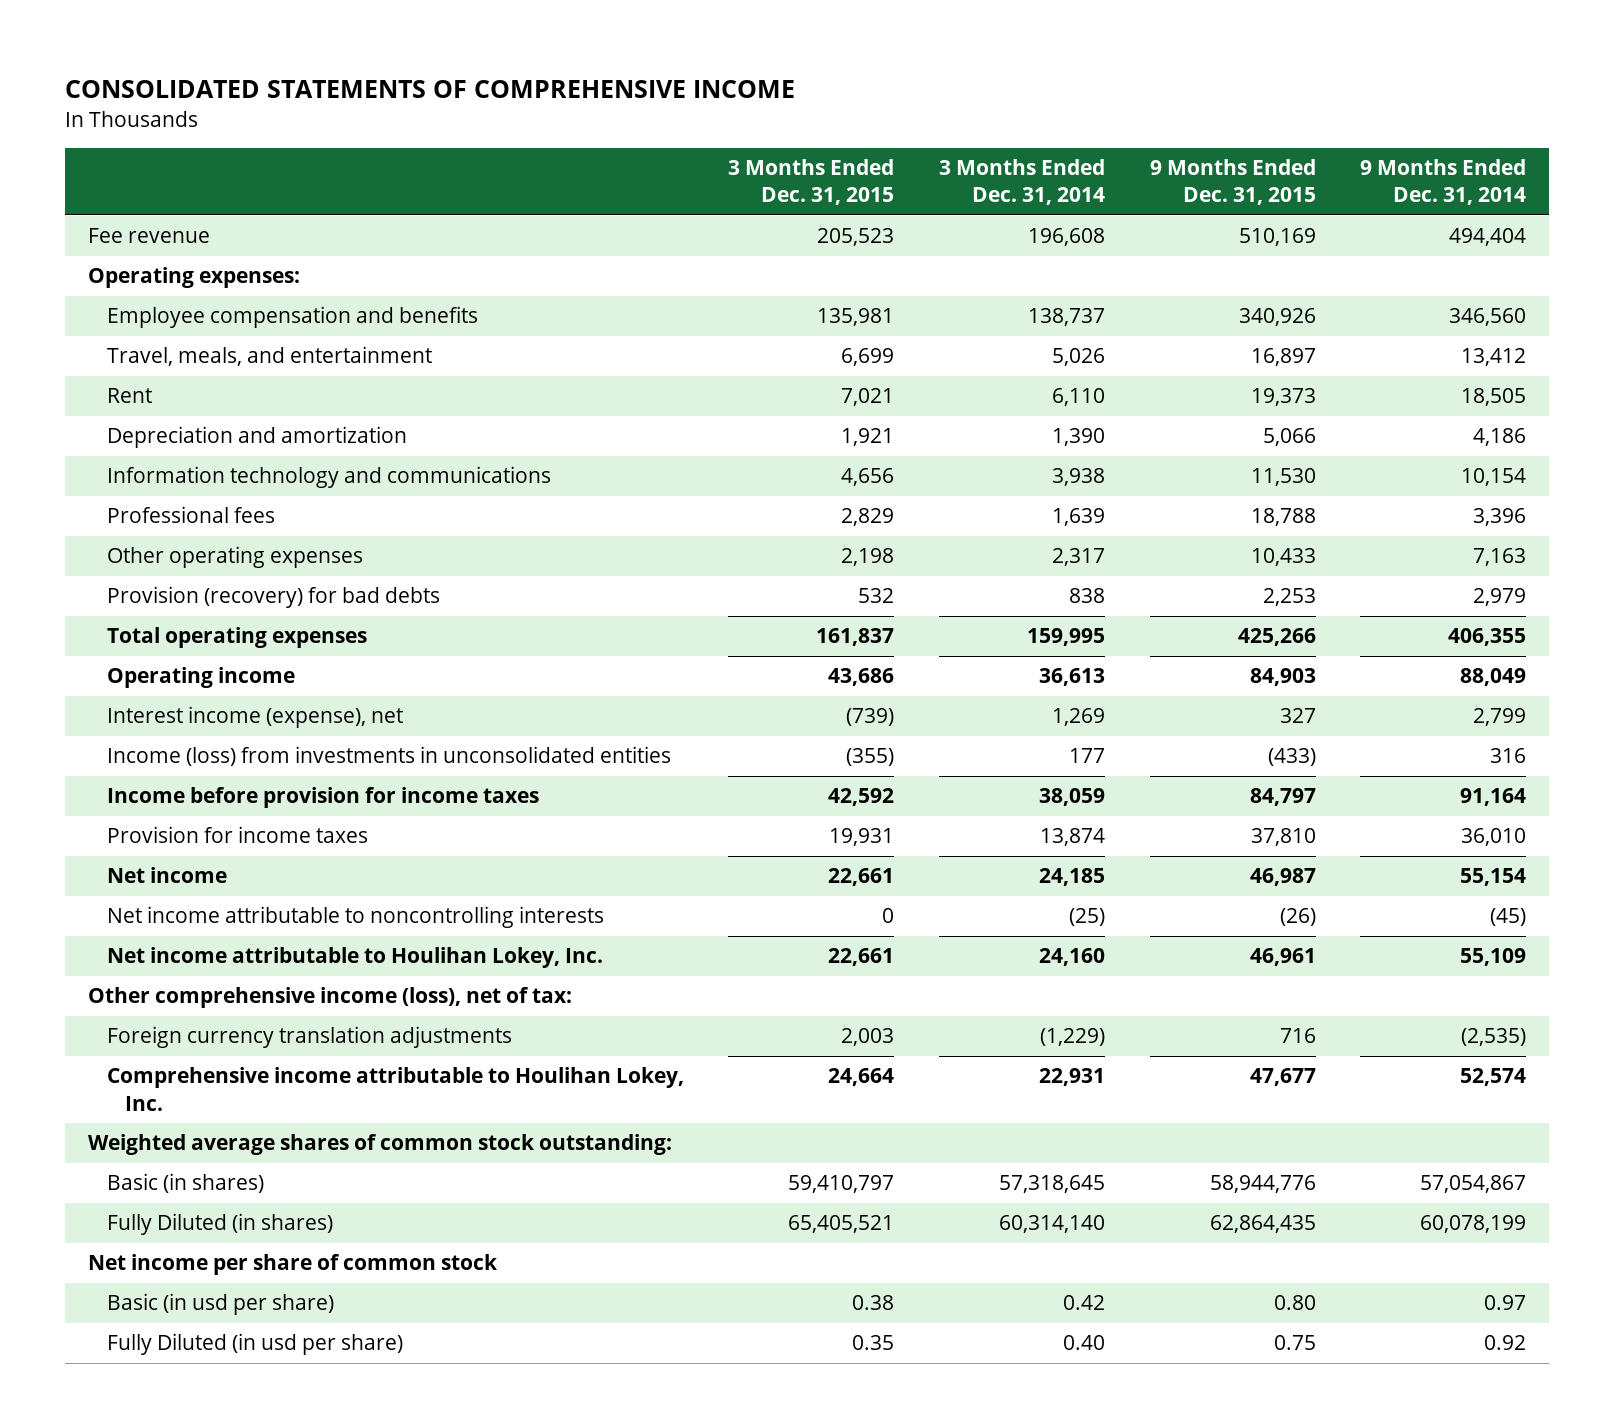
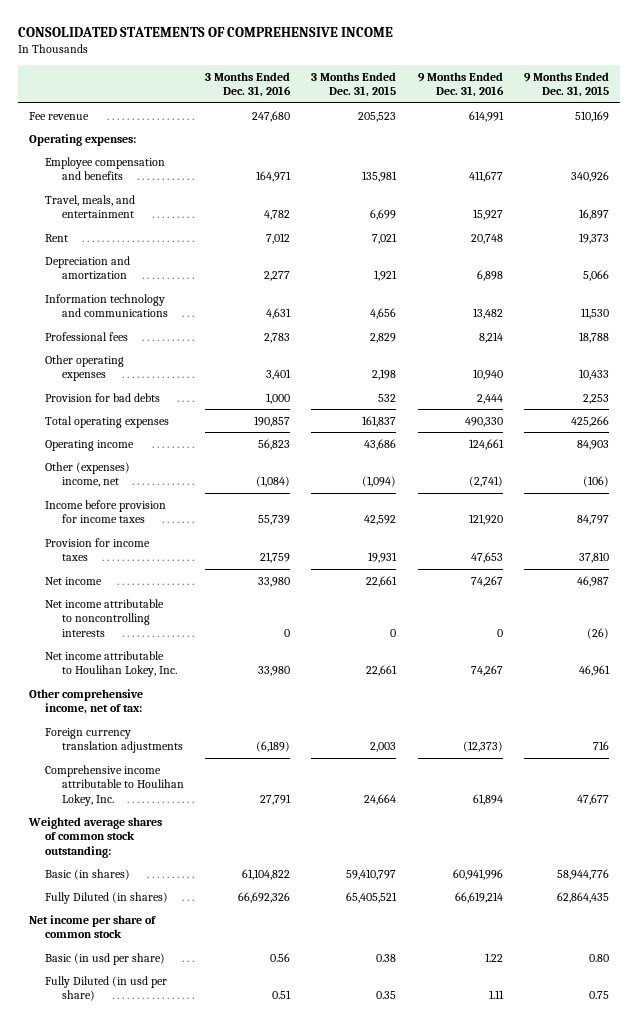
[939,158,1106,206] 3 Months Ended Dec. 31, 2014 -> none
[1360,158,1527,206] 9 Months Ended Dec. 31, 2014 -> none
none -> [205,71,292,98] 3 Months Ended Dec. 31, 2016
none -> [417,71,504,98] 9 Months Ended Dec. 31, 2016
[106,586,440,609] Provision (recovery) for bad debts -> [45,392,161,402] Provision for bad debts
[106,706,403,729] Interest income (expense), net -> none
[106,746,671,767] Income (loss) from investments in unconsolidated entities -> none
none -> [45,461,131,488] Other (expenses) income, net
[87,987,572,1009] Other comprehensive income (loss), net of tax: -> [28,688,143,715] Other comprehensive income, net of tax:

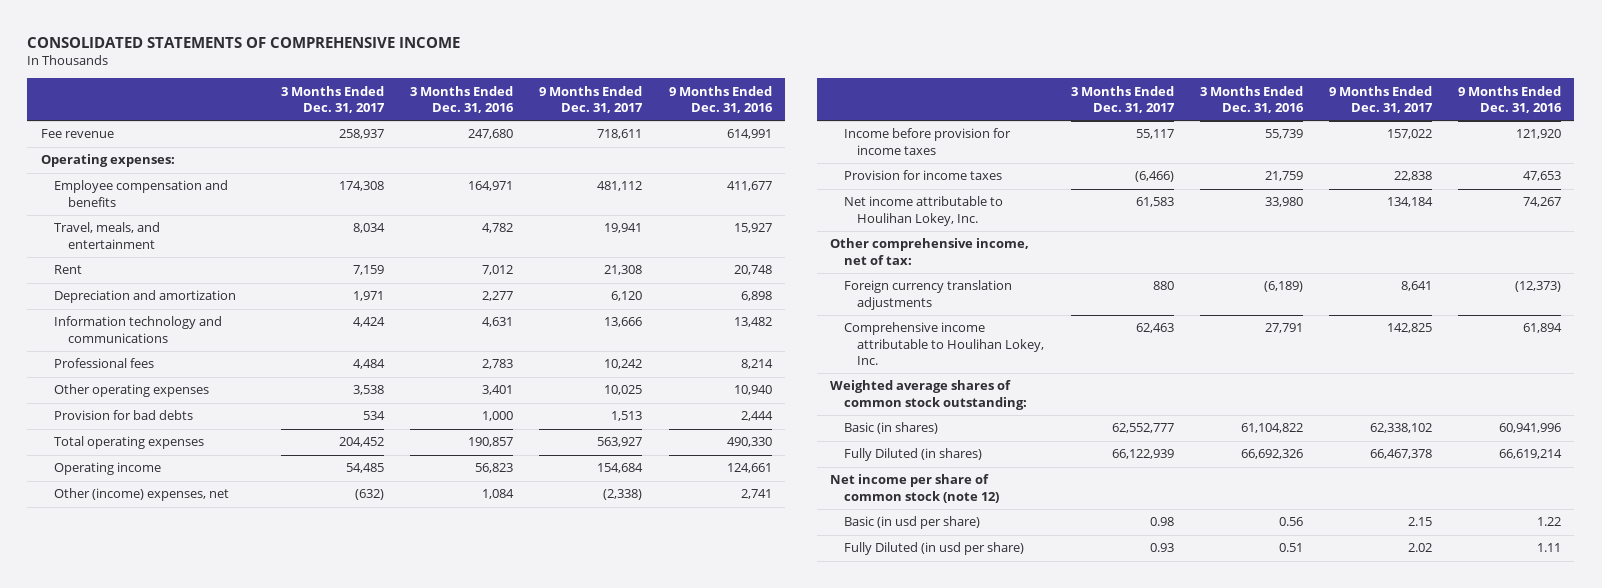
[311,71,397,98] 3 Months Ended Dec. 31, 2015 -> none
[523,71,609,98] 9 Months Ended Dec. 31, 2015 -> none
none -> [280,85,385,113] 3 Months Ended Dec. 31, 2017
none -> [539,85,644,113] 9 Months Ended Dec. 31, 2017
[45,461,131,488] Other (expenses) income, net -> [54,488,230,502] Other (income) expenses, net
[256,476,291,488] (1,084) -> [482,489,515,500] 1,084
[468,476,503,488] (2,741) -> [740,489,772,500] 2,741
[45,576,103,585] Net income -> none
[45,598,165,637] Net income attributable to noncontrolling interests -> none
[28,914,156,939] Net income per share of common stock -> [830,474,999,503] Net income per share of common stock (note 12)

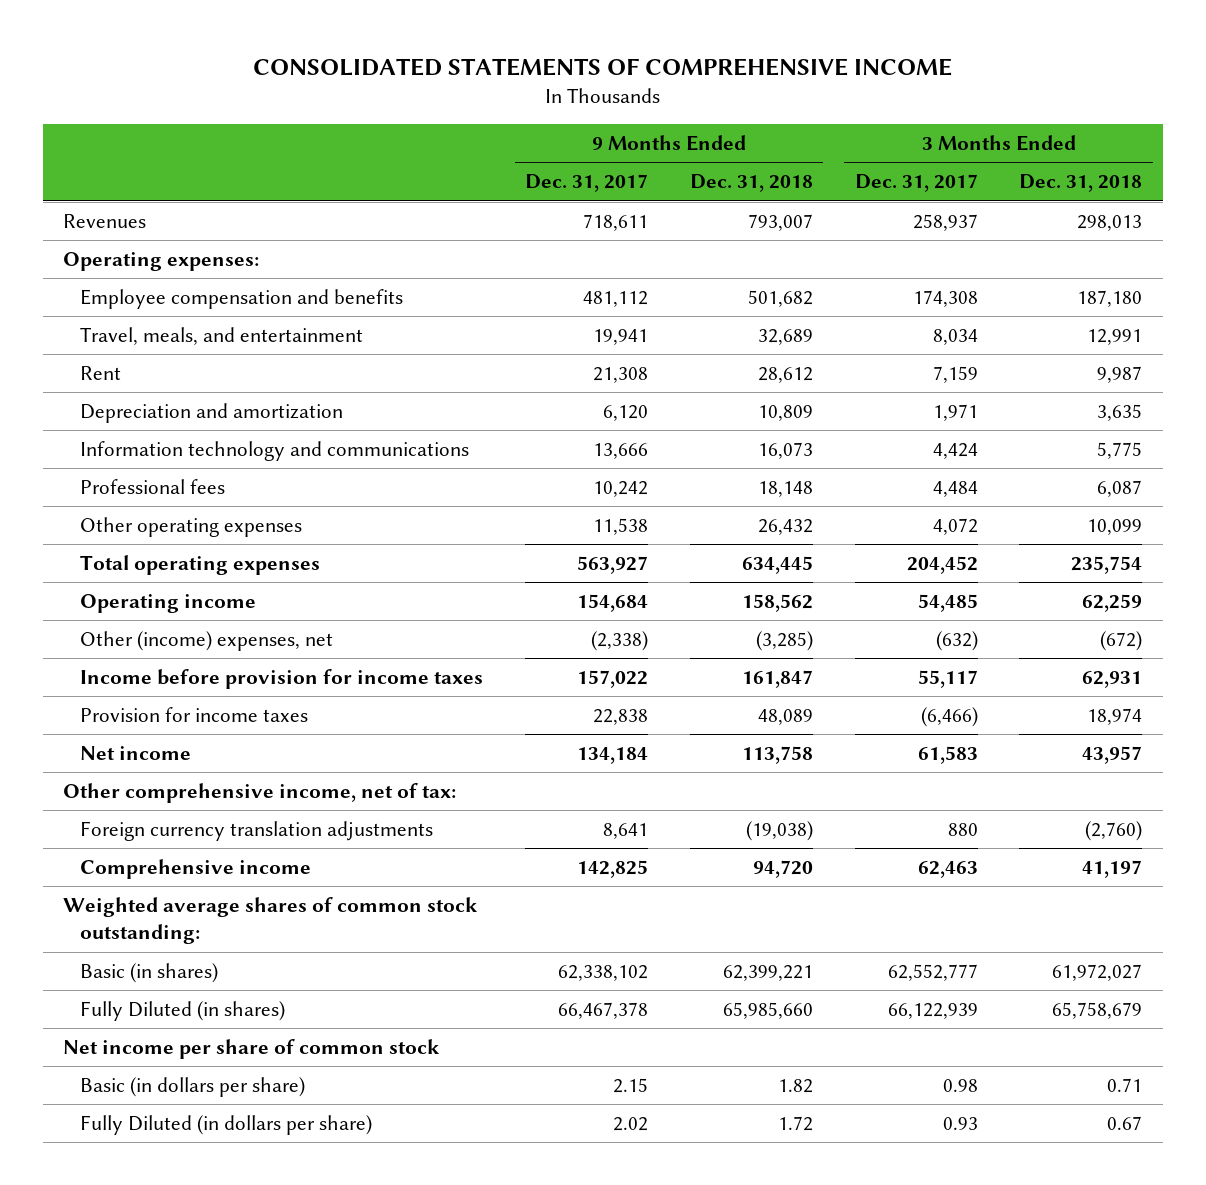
[410,85,515,113] 3 Months Ended Dec. 31, 2016 -> none
[668,85,773,113] 9 Months Ended Dec. 31, 2016 -> none
none -> [689,174,813,193] Dec. 31, 2018
none -> [1019,174,1143,193] Dec. 31, 2018
[40,129,114,139] Fee revenue -> [63,213,147,228] Revenues
[54,410,194,421] Provision for bad debts -> none
[352,385,384,396] 3,538 -> [932,517,978,535] 4,072
[604,385,643,396] 10,025 -> [593,517,649,535] 11,538
[843,196,1003,226] Net income attributable to Houlihan Lokey, Inc. -> [80,745,192,760] Net income
[843,322,1045,365] Comprehensive income attributable to Houlihan Lokey, Inc. -> [80,858,312,879] Comprehensive income
[830,474,999,503] Net income per share of common stock (note 12) -> [63,1038,441,1059] Net income per share of common stock
[843,516,980,530] Basic (in usd per share) -> [80,1076,306,1097] Basic (in dollars per share)
[843,542,1024,556] Fully Diluted (in usd per share) -> [80,1114,373,1135] Fully Diluted (in dollars per share)

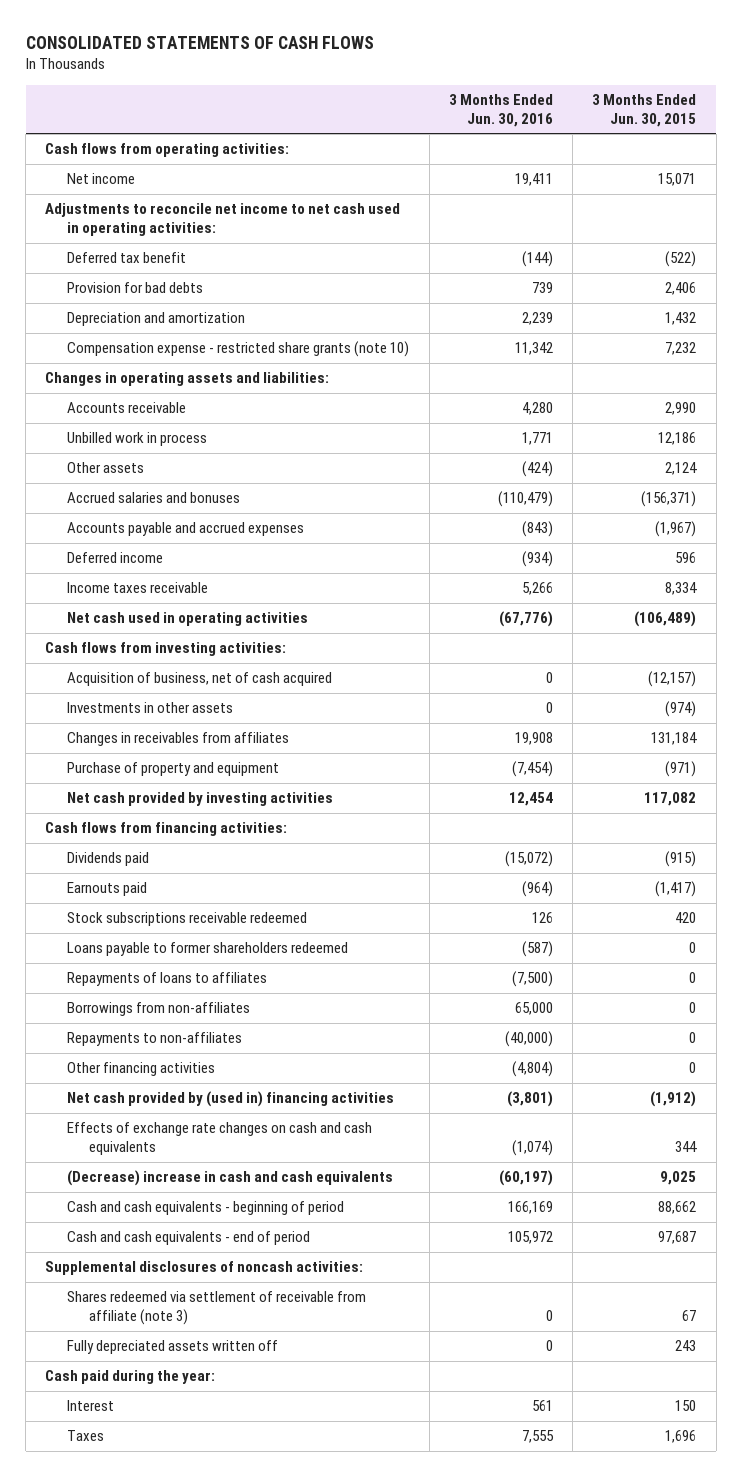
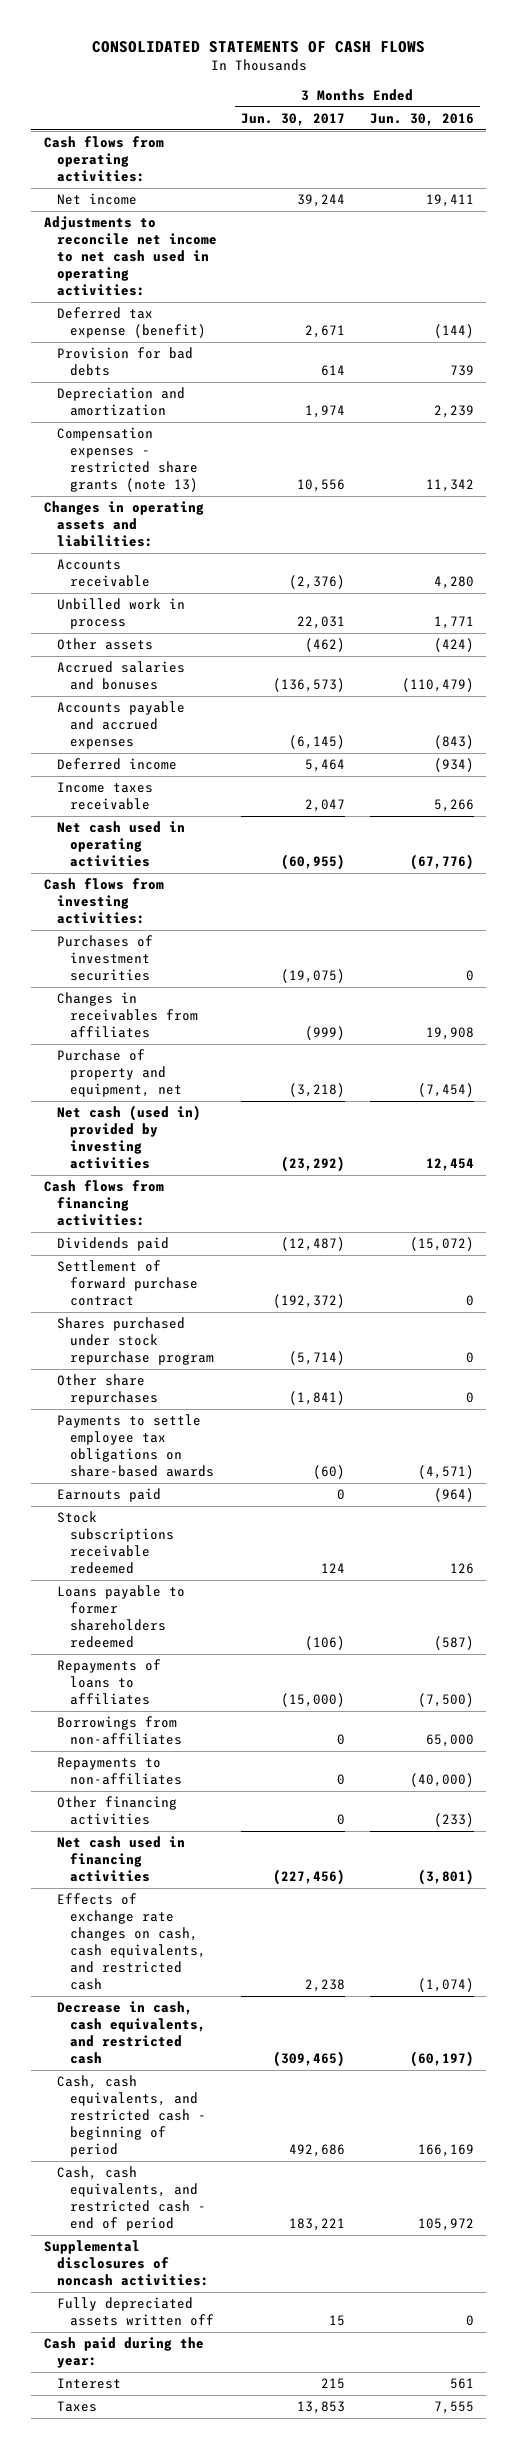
[592,93,697,127] 3 Months Ended Jun. 30, 2015 -> none
none -> [241,112,346,126] Jun. 30, 2017
[67,252,187,264] Deferred tax benefit -> [56,307,206,339] Deferred tax expense (benefit)
[67,341,410,358] Compensation expense - restricted share grants (note 10) -> [56,427,198,493] Compensation expenses - restricted share grants (note 13)
[67,672,333,687] Acquisition of business, net of cash acquired -> none
[67,702,234,714] Investments in other assets -> none
none -> [56,935,153,982] Purchases of investment securities
[67,762,280,777] Purchase of property and equipment -> [56,1049,182,1098] Purchase of property and equipment, net
[67,792,334,807] Net cash provided by investing activities -> [56,1105,201,1170] Net cash (used in) provided by investing activities
none -> [56,1260,198,1307] Settlement of forward purchase contract
none -> [56,1317,214,1366] Shares purchased under stock repurchase program
none -> [56,1374,158,1406] Other share repurchases
none -> [56,1414,214,1478] Payments to settle employee tax obligations on share-based awards
[511,1061,553,1078] (4,804) -> [433,1813,474,1828] (233)
[67,1091,395,1108] Net cash provided by (used in) financing activities -> [56,1836,185,1883] Net cash used in financing activities
[67,1122,373,1156] Effects of exchange rate changes on cash and cash equivalents -> [56,1893,206,1991] Effects of exchange rate changes on cash, cash equivalents, and restricted cash
[67,1170,394,1187] (Decrease) increase in cash and cash equivalents -> [56,2001,206,2065] Decrease in cash, cash equivalents, and restricted cash
[67,1201,345,1216] Cash and cash equivalents - beginning of period -> [56,2075,206,2158] Cash, cash equivalents, and restricted cash - beginning of period
[67,1231,311,1246] Cash and cash equivalents - end of period -> [56,2166,206,2232] Cash, cash equivalents, and restricted cash - end of period
[67,1291,367,1326] Shares redeemed via settlement of receivable from affiliate (note 3) -> none

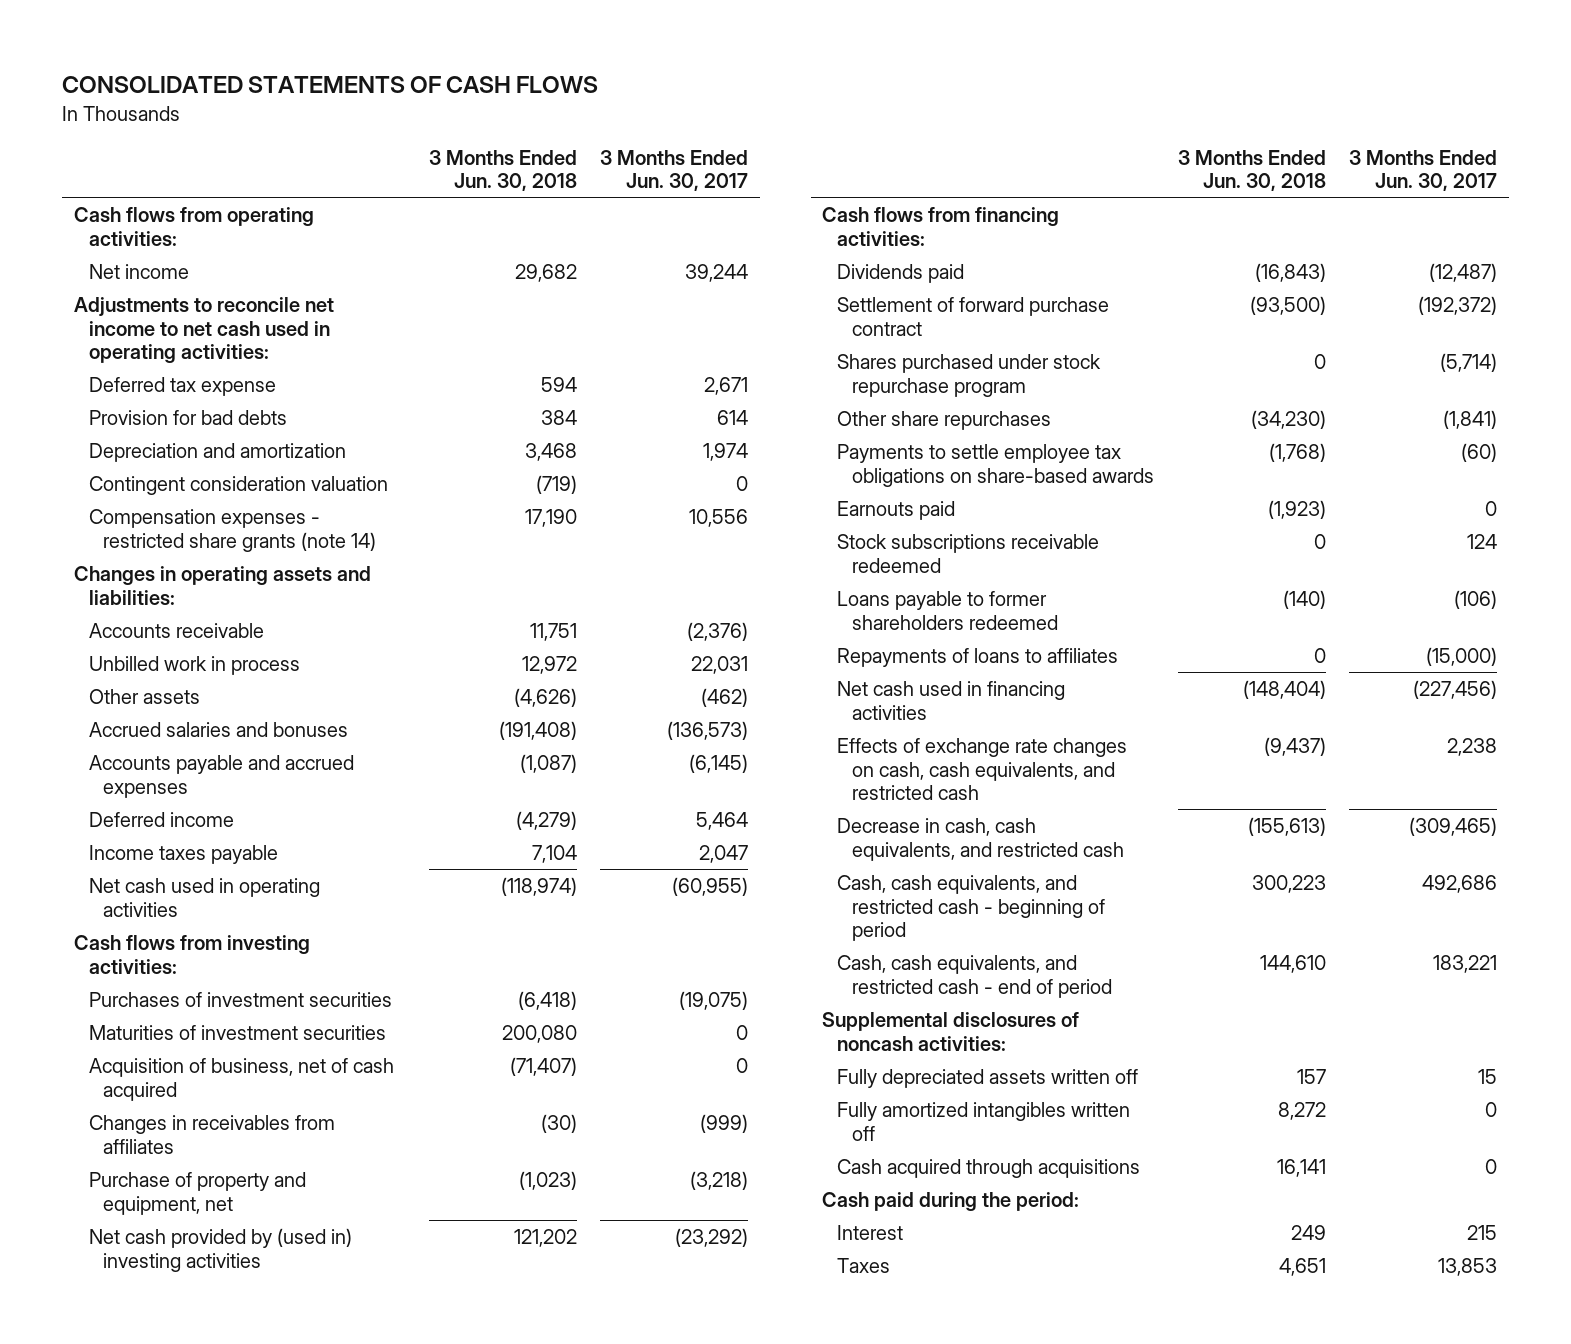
[369,112,474,126] Jun. 30, 2016 -> none
none -> [428,149,577,192] 3 Months Ended Jun. 30, 2018
[56,307,206,339] Deferred tax expense (benefit) -> [88,376,276,396] Deferred tax expense
none -> [88,475,388,495] Contingent consideration valuation
[56,427,198,493] Compensation expenses - restricted share grants (note 13) -> [88,508,377,552] Compensation expenses - restricted share grants (note 14)
[56,782,153,811] Income taxes receivable -> [88,844,278,864] Income taxes payable
none -> [88,1024,386,1040] Maturities of investment securities
none -> [88,1057,394,1101] Acquisition of business, net of cash acquired
[56,1105,201,1170] Net cash (used in) provided by investing activities -> [88,1227,352,1272] Net cash provided by (used in) investing activities
[56,1716,182,1746] Borrowings from non-affiliates -> none
[56,1757,182,1786] Repayments to non-affiliates -> none
[56,1796,177,1826] Other financing activities -> none
none -> [837,1101,1131,1141] Fully amortized intangibles written off
none -> [837,1158,1141,1178] Cash acquired through acquisitions
[43,2337,204,2369] Cash paid during the year: -> [822,1191,1080,1211] Cash paid during the period:

